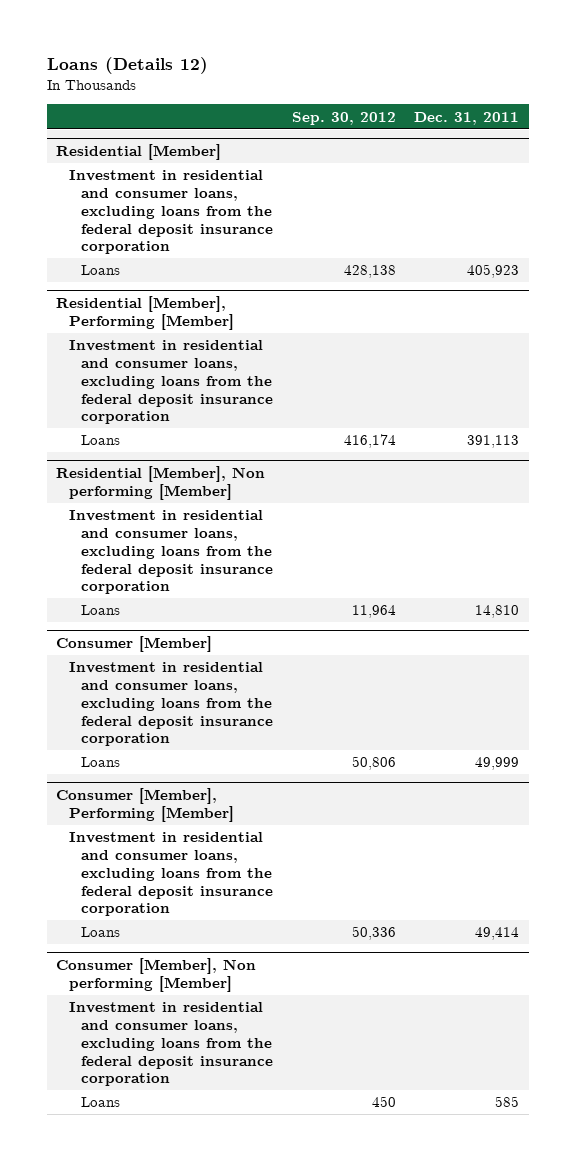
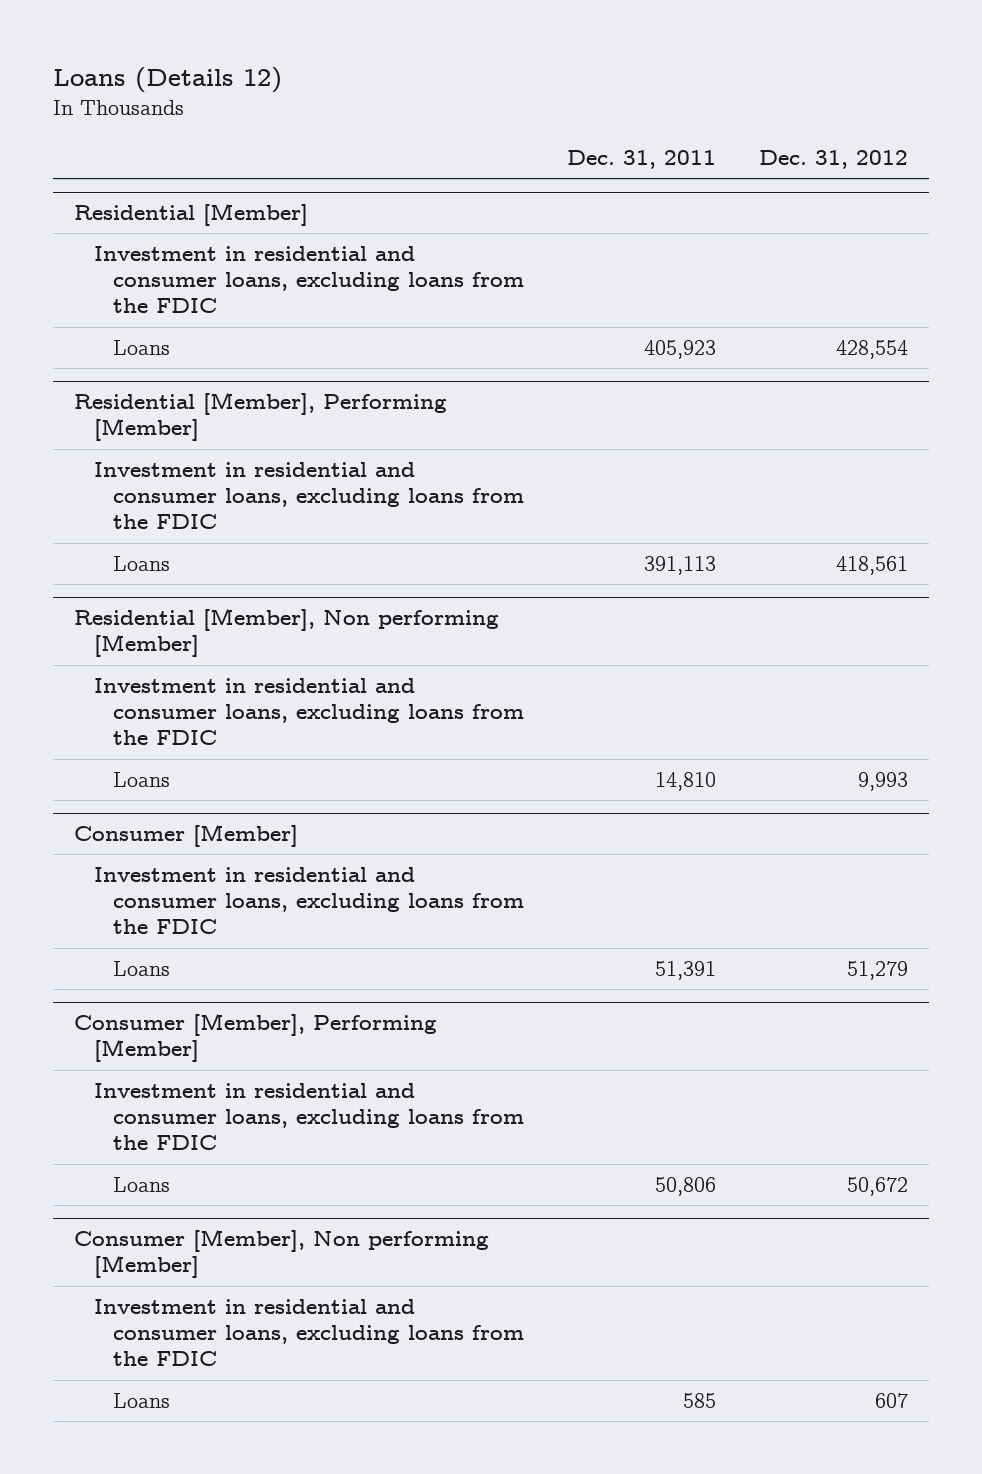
[291,111,396,125] Sep. 30, 2012 -> none
none -> [758,149,908,169] Dec. 31, 2012
[68,170,274,255] Investment in residential and consumer loans, excluding loans from the federal deposit insurance corporation -> [93,246,525,314] Investment in residential and consumer loans, excluding loans from the FDIC
[68,340,274,425] Investment in residential and consumer loans, excluding loans from the federal deposit insurance corporation -> [93,462,525,530] Investment in residential and consumer loans, excluding loans from the FDIC
[68,510,274,595] Investment in residential and consumer loans, excluding loans from the federal deposit insurance corporation -> [93,678,525,746] Investment in residential and consumer loans, excluding loans from the FDIC
[68,662,274,747] Investment in residential and consumer loans, excluding loans from the federal deposit insurance corporation -> [93,867,525,935] Investment in residential and consumer loans, excluding loans from the FDIC
[475,757,520,771] 49,999 -> [655,961,717,981] 51,391
[68,832,274,917] Investment in residential and consumer loans, excluding loans from the federal deposit insurance corporation -> [93,1083,525,1151] Investment in residential and consumer loans, excluding loans from the FDIC
[475,927,520,941] 49,414 -> [655,1177,717,1197] 50,806
[68,1002,274,1087] Investment in residential and consumer loans, excluding loans from the federal deposit insurance corporation -> [93,1299,525,1367] Investment in residential and consumer loans, excluding loans from the FDIC

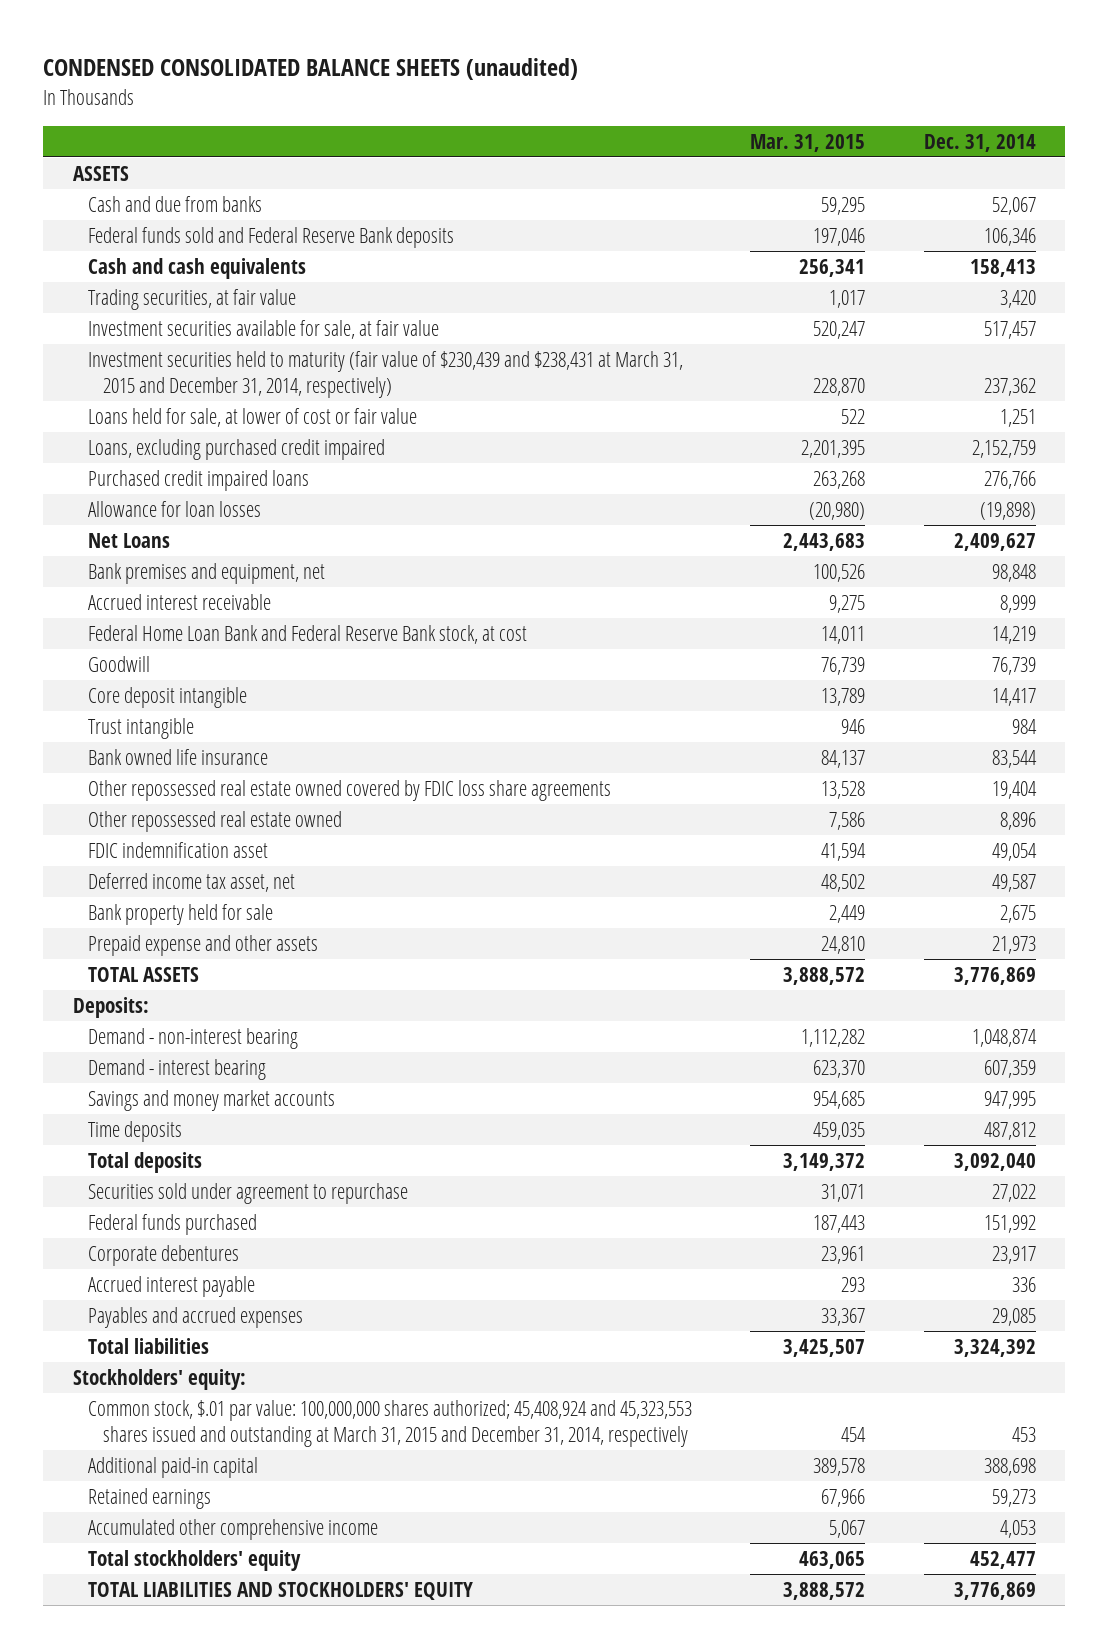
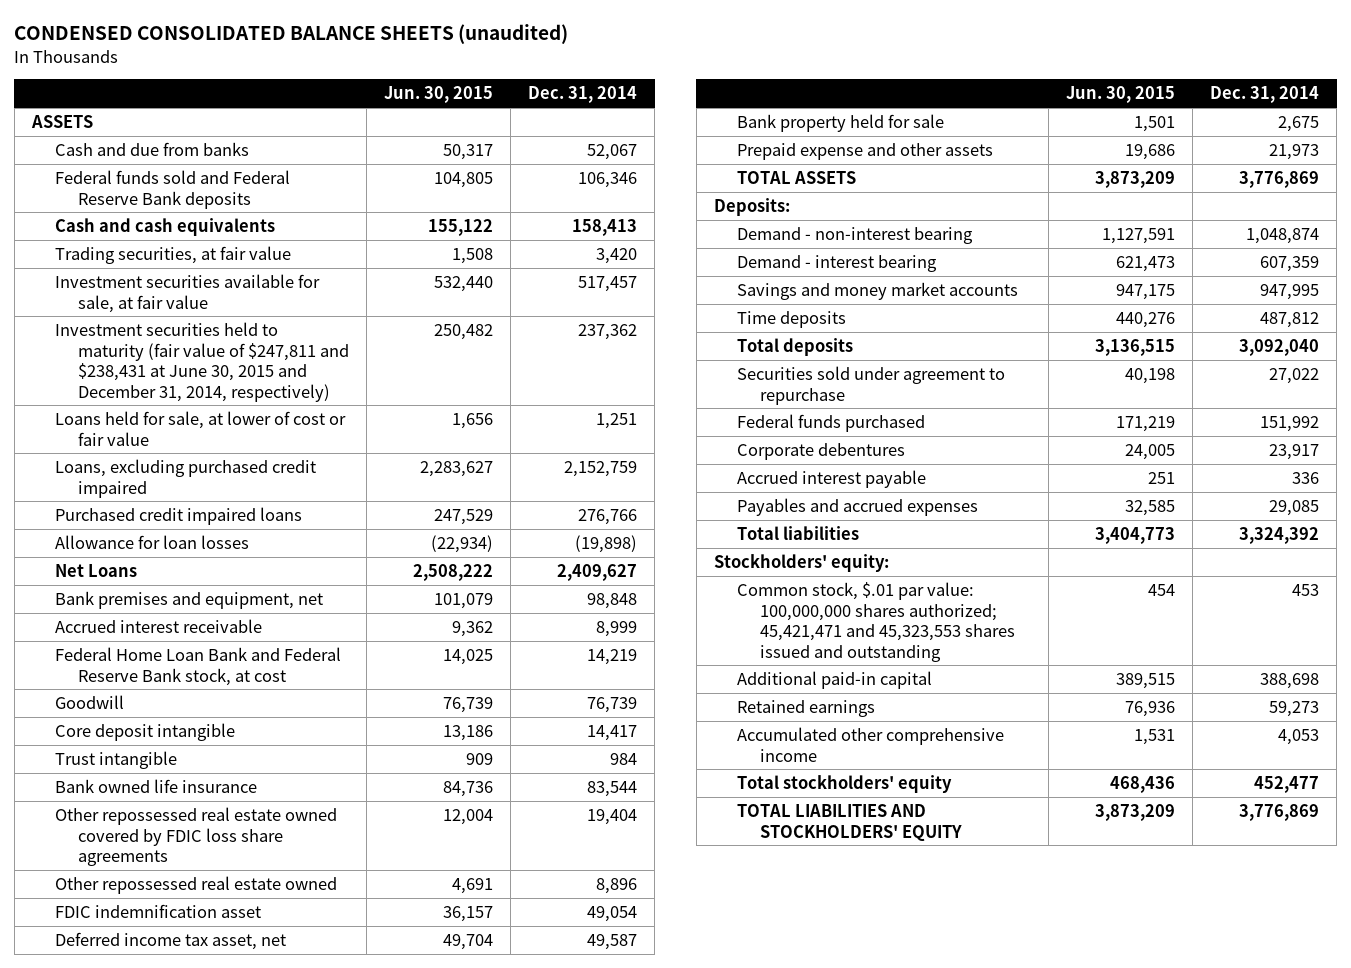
[750,133,866,152] Mar. 31, 2015 -> none
none -> [383,86,493,104] Jun. 30, 2015
[87,350,683,398] Investment securities held to maturity (fair value of $230,439 and $238,431 at March 31, 2015 and December 31, 2014, respectively) -> [54,321,349,402] Investment securities held to maturity (fair value of $247,811 and $238,431 at June 30, 2015 and December 31, 2014, respectively)
[87,1399,692,1447] Common stock, $.01 par value: 100,000,000 shares authorized; 45,408,924 and 45,323,553 shares issued and outstanding at March 31, 2015 and December 31, 2014, respectively -> [737,581,1015,662] Common stock, $.01 par value: 100,000,000 shares authorized; 45,421,471 and 45,323,553 shares issued and outstanding

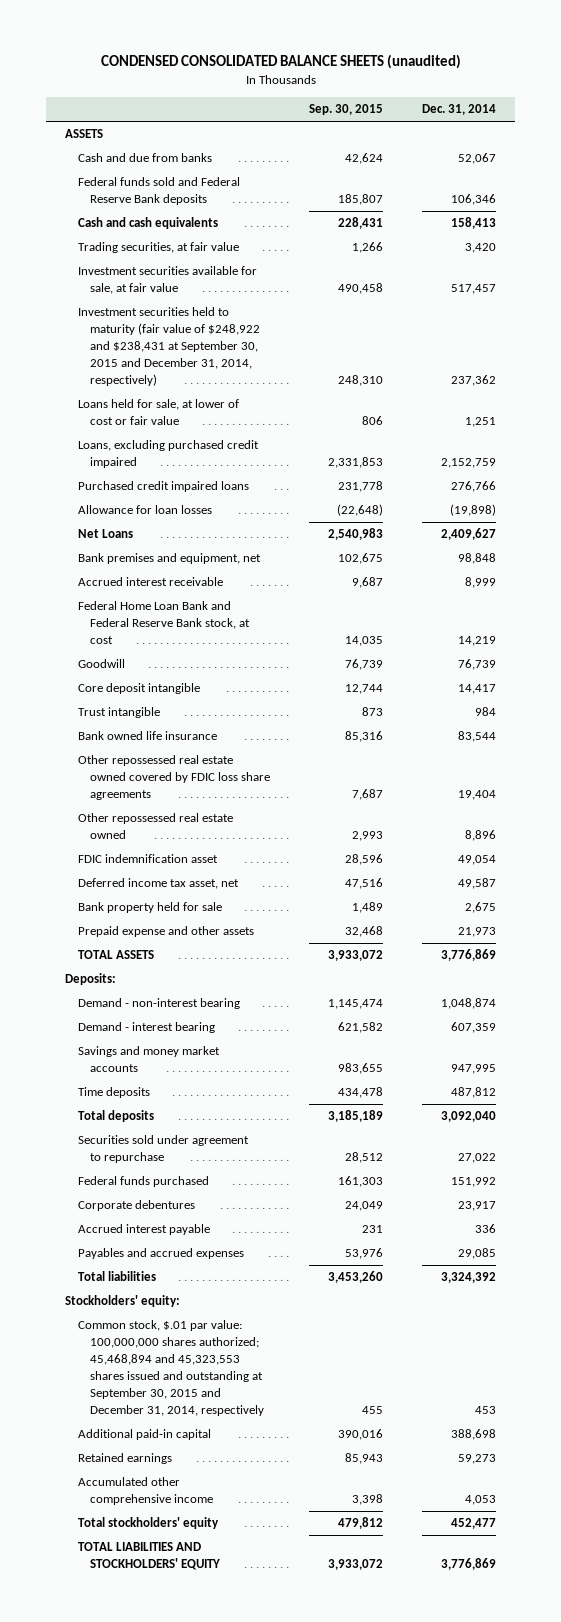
[383,86,493,104] Jun. 30, 2015 -> none
none -> [308,104,383,116] Sep. 30, 2015
[54,321,349,402] Investment securities held to maturity (fair value of $247,811 and $238,431 at June 30, 2015 and December 31, 2014, respectively) -> [77,307,260,387] Investment securities held to maturity (fair value of $248,922 and $238,431 at September 30, 2015 and December 31, 2014, respectively)
[737,581,1015,662] Common stock, $.01 par value: 100,000,000 shares authorized; 45,421,471 and 45,323,553 shares issued and outstanding -> [77,1320,264,1417] Common stock, $.01 par value: 100,000,000 shares authorized; 45,468,894 and 45,323,553 shares issued and outstanding at September 30, 2015 and December 31, 2014, respectively

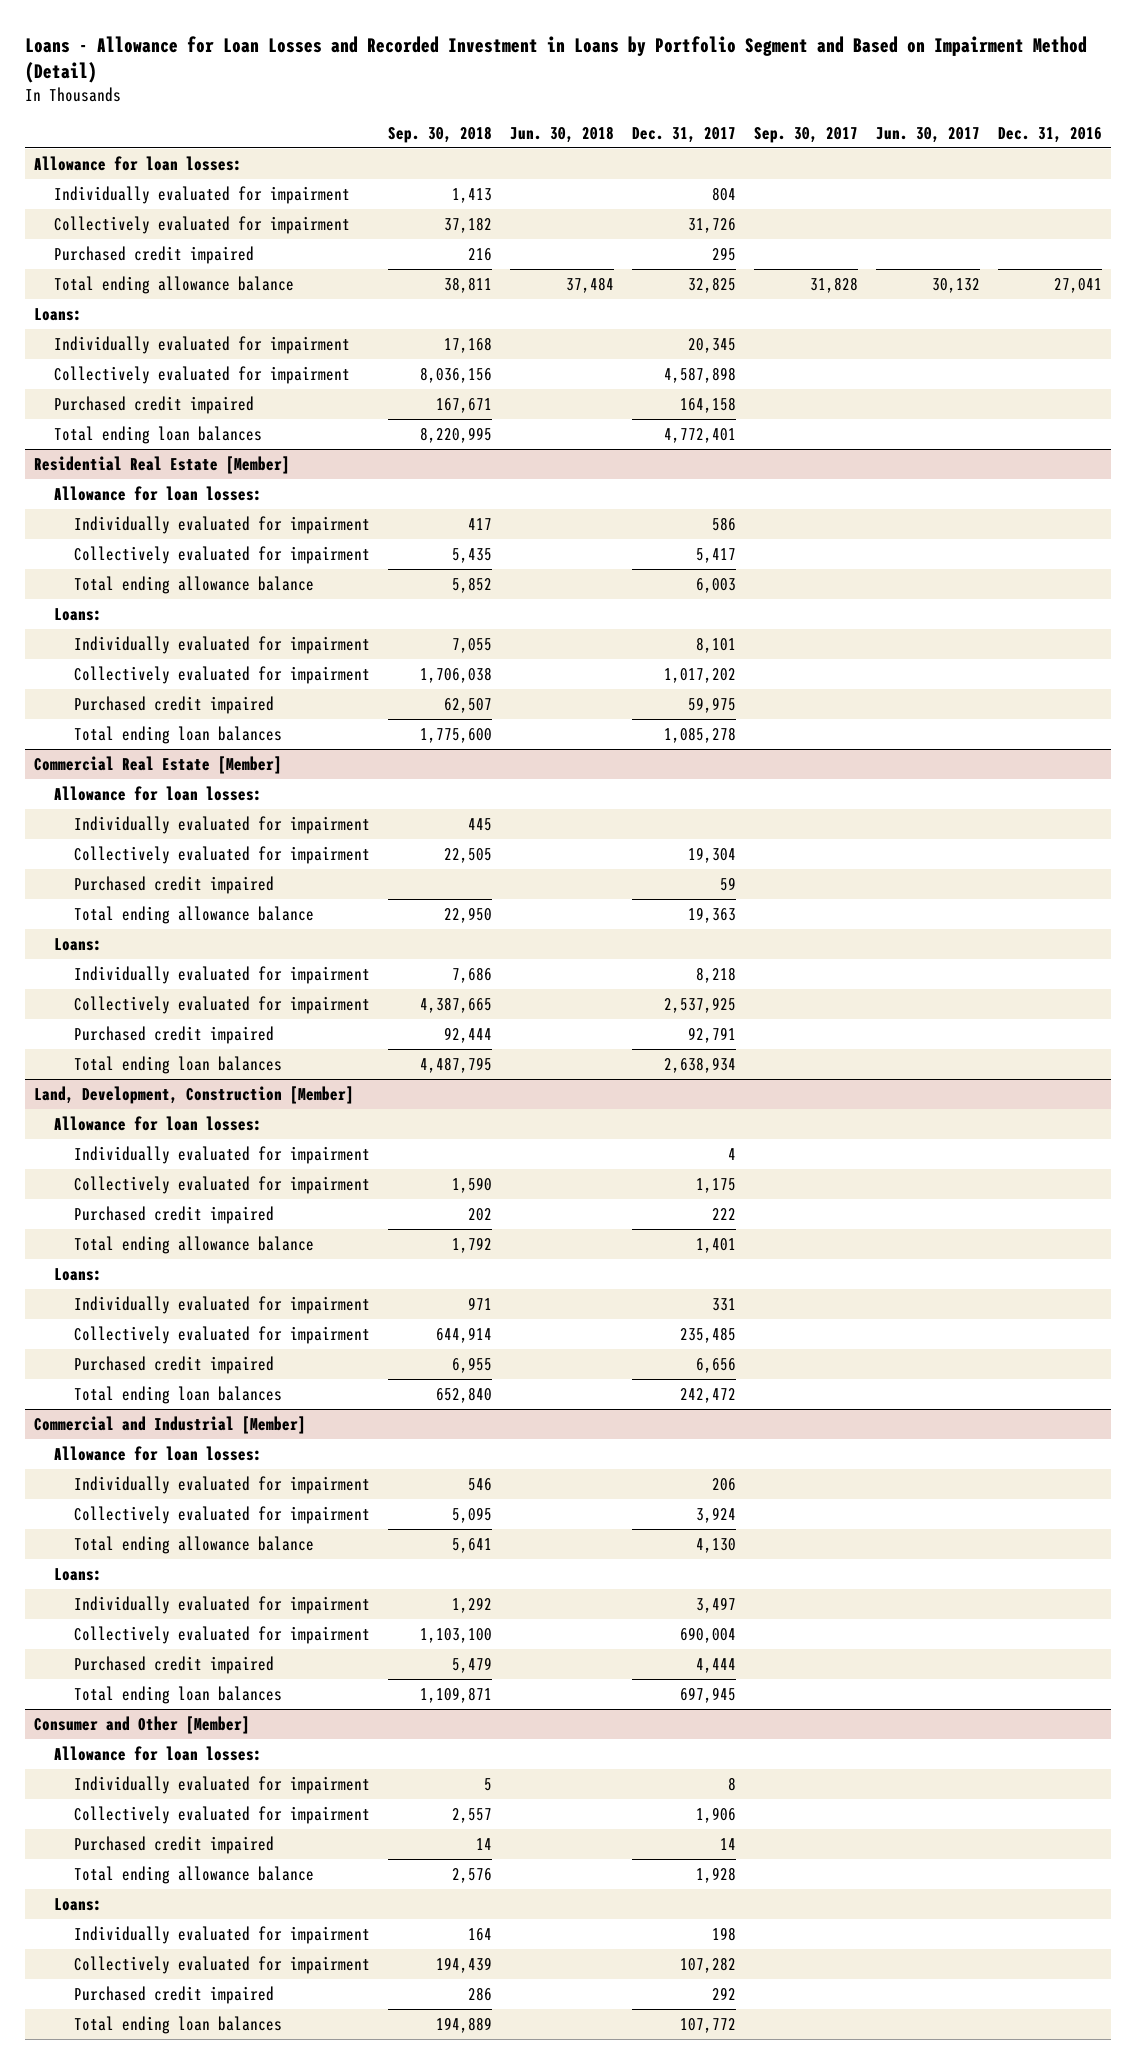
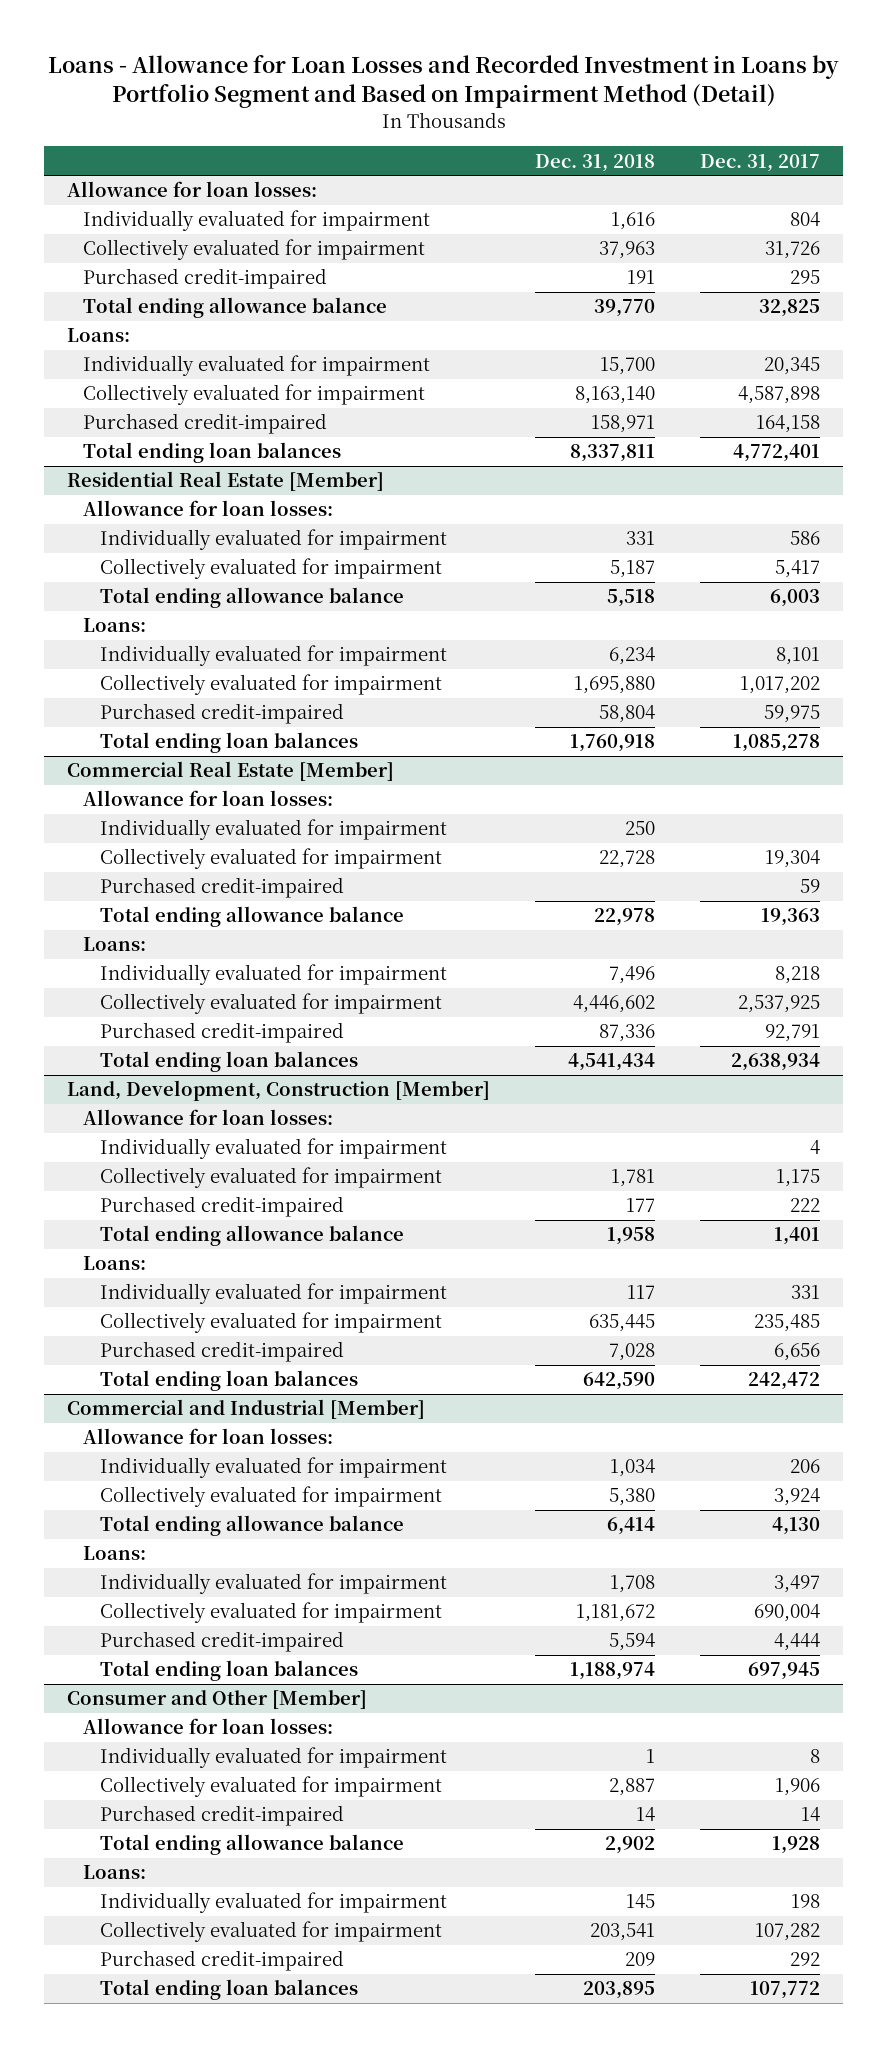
[387,125,492,143] Sep. 30, 2018 -> none
[509,125,614,143] Jun. 30, 2018 -> none
[753,126,858,143] Sep. 30, 2017 -> none
[875,126,980,143] Jun. 30, 2017 -> none
[997,126,1102,143] Dec. 31, 2016 -> none
none -> [535,153,656,172] Dec. 31, 2018
[54,245,255,264] Purchased credit impaired -> [83,268,328,290] Purchased credit-impaired
[54,395,255,414] Purchased credit impaired -> [83,413,328,435] Purchased credit-impaired
[73,695,274,714] Purchased credit impaired -> [99,703,344,725] Purchased credit-impaired
[73,875,274,894] Purchased credit impaired -> [99,877,344,899] Purchased credit-impaired
[73,1025,274,1044] Purchased credit impaired -> [99,1022,344,1044] Purchased credit-impaired
[73,1205,274,1224] Purchased credit impaired -> [99,1196,344,1218] Purchased credit-impaired
[73,1355,274,1374] Purchased credit impaired -> [99,1341,344,1363] Purchased credit-impaired
[73,1655,274,1674] Purchased credit impaired -> [99,1631,344,1653] Purchased credit-impaired
[73,1835,274,1854] Purchased credit impaired -> [99,1805,344,1827] Purchased credit-impaired
[73,1985,274,2004] Purchased credit impaired -> [99,1950,344,1972] Purchased credit-impaired

